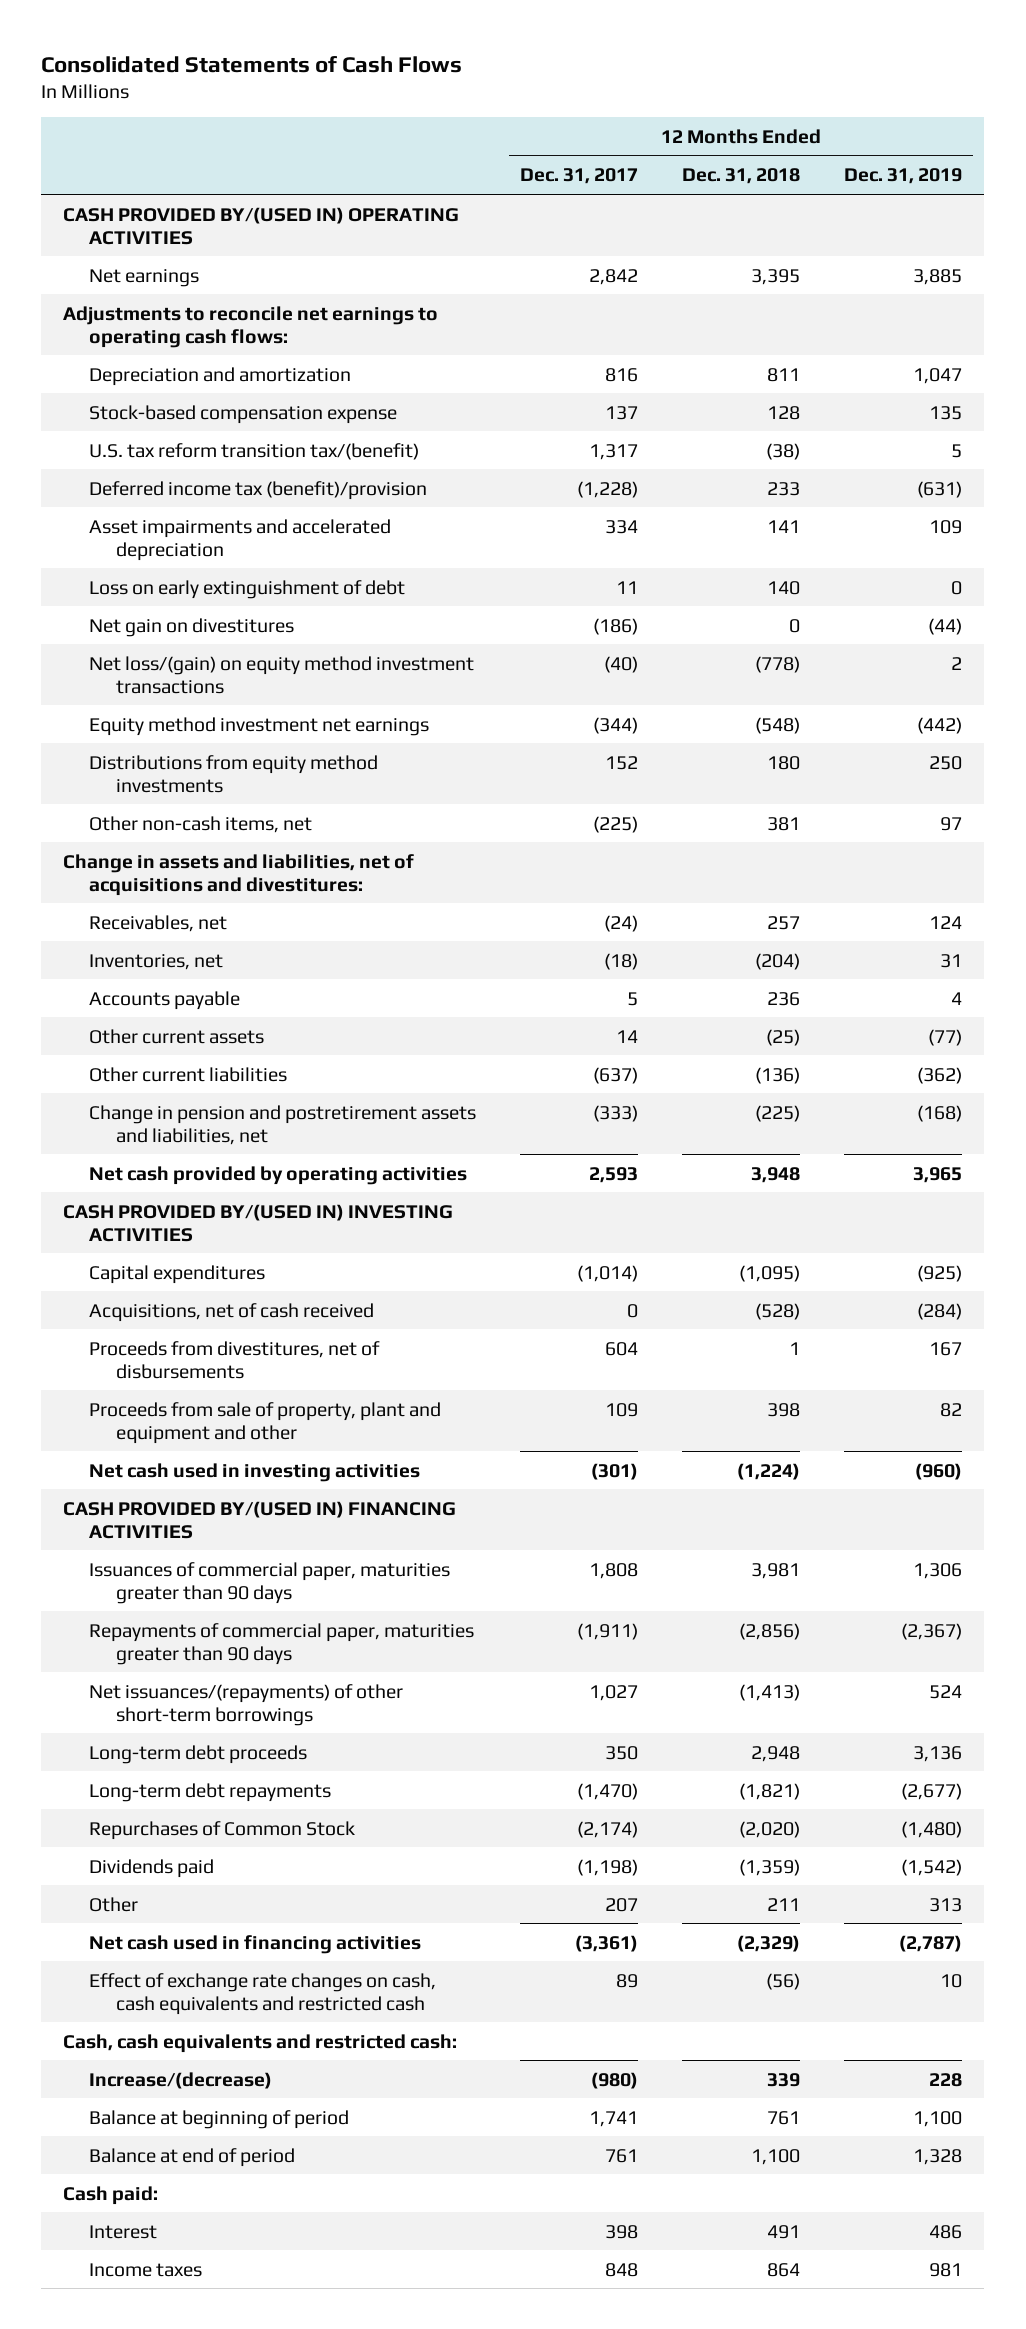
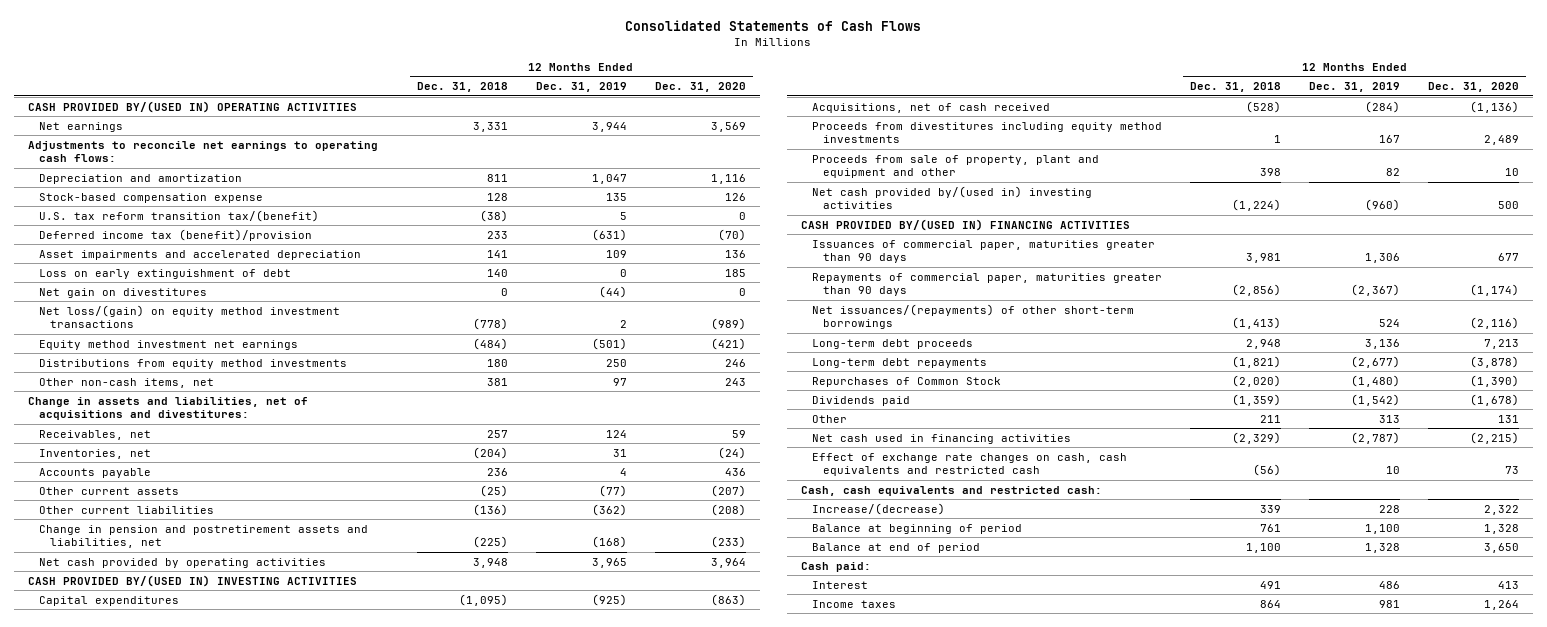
[520,168,639,185] Dec. 31, 2017 -> none
none -> [654,82,746,93] Dec. 31, 2020
[751,268,801,285] 3,395 -> [472,121,508,132] 3,331
[913,268,963,285] 3,885 -> [591,121,627,132] 3,944
[755,716,801,734] (548) -> [472,337,508,350] (484)
[917,716,963,734] (442) -> [591,337,627,350] (501)
[89,1340,381,1379] Proceeds from divestitures, net of disbursements -> [812,121,1163,144] Proceeds from divestitures including equity method investments
[89,1462,421,1482] Net cash used in investing activities -> [812,185,1093,210] Net cash provided by/(used in) investing activities

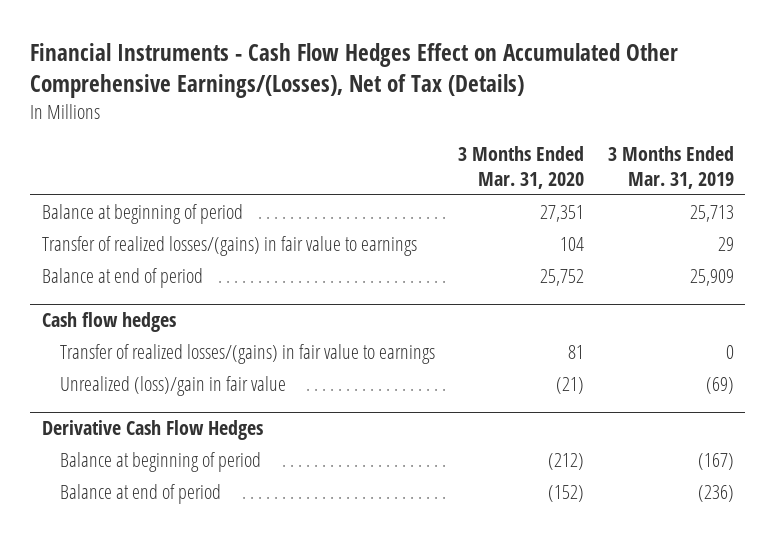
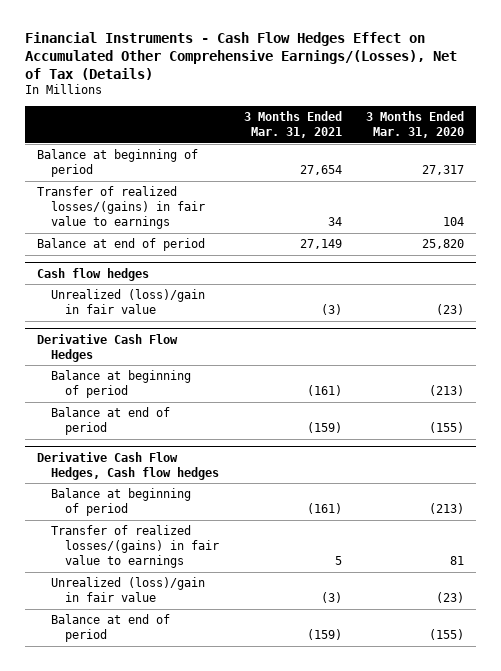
[607,146,734,189] 3 Months Ended Mar. 31, 2019 -> none
none -> [243,110,342,139] 3 Months Ended Mar. 31, 2021
[540,204,585,222] 27,351 -> [422,165,465,176] 27,317
[540,268,585,286] 25,752 -> [422,239,465,250] 25,820
[59,343,435,364] Transfer of realized losses/(gains) in fair value to earnings -> none
[556,376,585,394] (21) -> [436,304,465,316] (23)
[548,452,585,470] (212) -> [429,385,465,397] (213)
[548,484,585,502] (152) -> [429,422,465,434] (155)
none -> [36,451,219,480] Derivative Cash Flow Hedges, Cash flow hedges
none -> [50,488,191,517] Balance at beginning of period
none -> [50,525,219,569] Transfer of realized losses/(gains) in fair value to earnings
none -> [50,577,205,603] Unrealized (loss)/gain in fair value
none -> [50,614,170,643] Balance at end of period

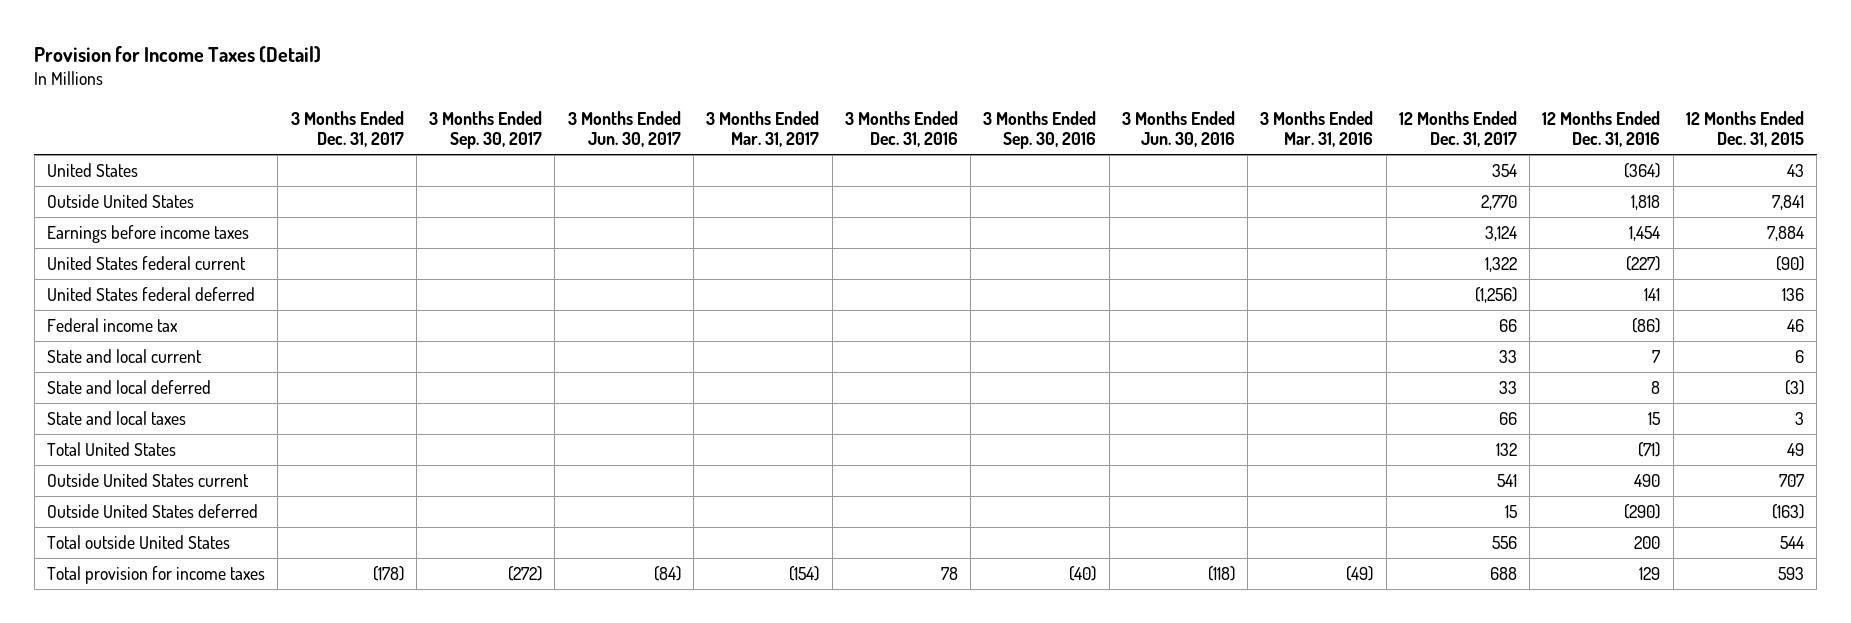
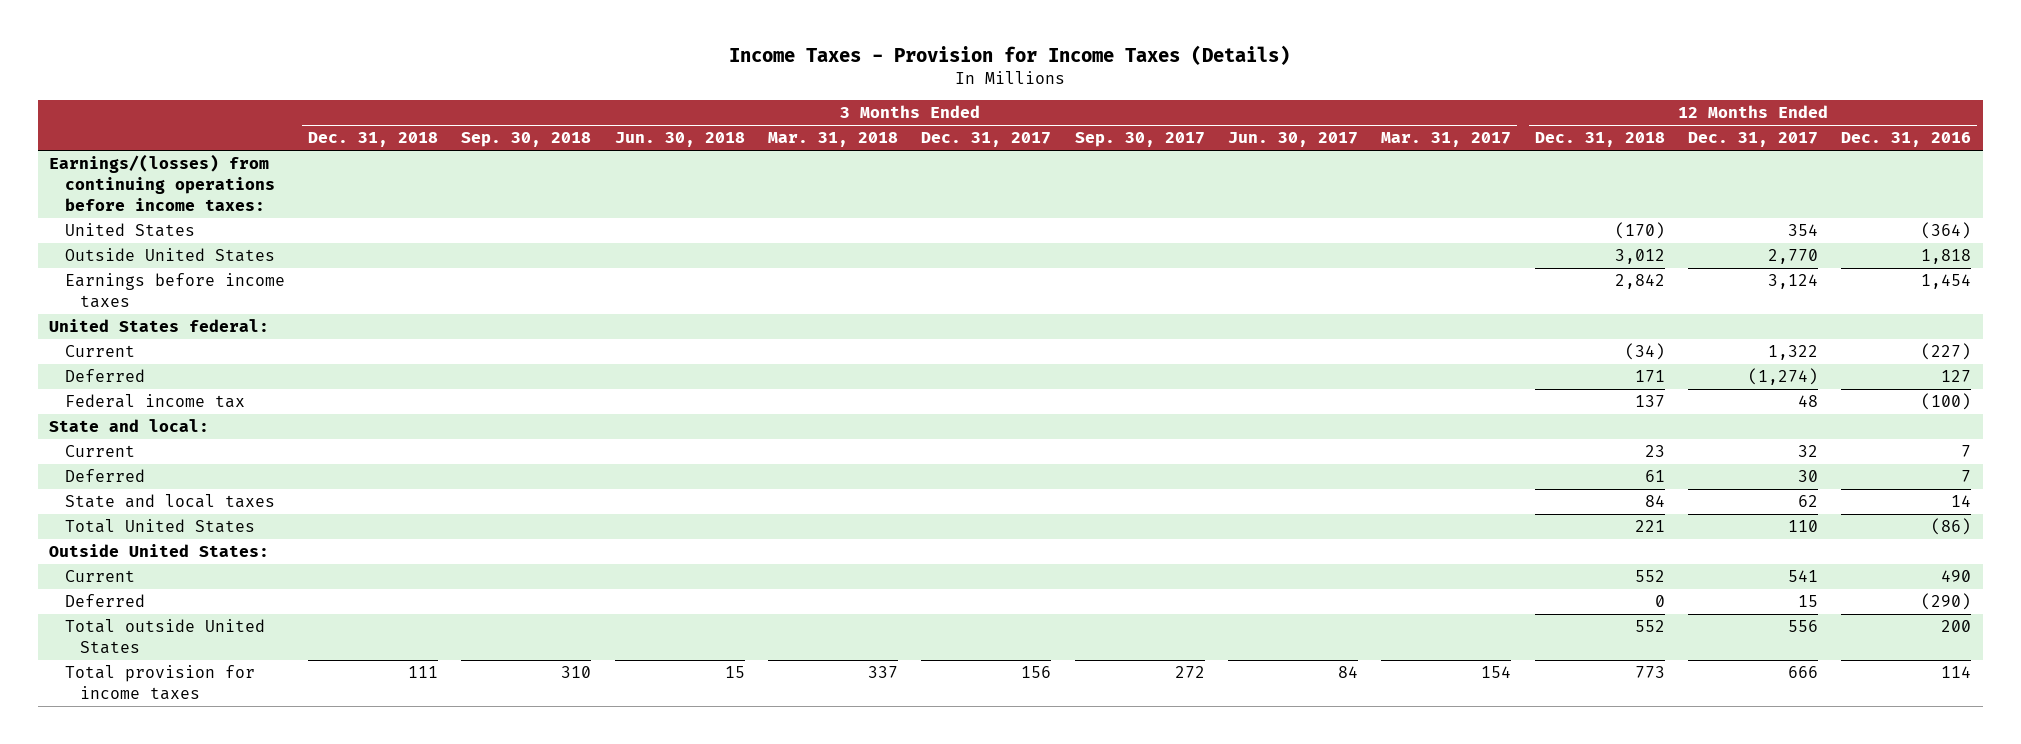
[34,45,322,63] Provision for Income Taxes (Detail) -> [729,45,1291,66] Income Taxes - Provision for Income Taxes (Details)
[844,110,958,148] 3 Months Ended Dec. 31, 2016 -> none
[983,110,1097,150] 3 Months Ended Sep. 30, 2016 -> none
[1121,110,1235,148] 3 Months Ended Jun. 30, 2016 -> none
[1260,110,1374,148] 3 Months Ended Mar. 31, 2016 -> none
[1685,110,1804,148] 12 Months Ended Dec. 31, 2015 -> none
none -> [308,132,439,148] Dec. 31, 2018
none -> [461,132,592,148] Sep. 30, 2018
none -> [614,132,745,148] Jun. 30, 2018
none -> [767,132,898,148] Mar. 31, 2018
none -> [1534,132,1665,148] Dec. 31, 2018
none -> [49,154,275,211] Earnings/(losses) from continuing operations before income taxes:
none -> [49,319,270,333] United States federal:
[47,255,247,270] United States federal current -> [64,345,135,358] Current
[47,286,256,301] United States federal deferred -> [64,369,145,383] Deferred
[1474,286,1517,303] (1,256) -> [1747,368,1818,386] (1,274)
[1644,287,1661,301] 141 -> [1941,370,1972,383] 127
[1498,318,1517,332] 66 -> [1797,395,1818,408] 48
[1632,317,1661,333] (86) -> [1921,393,1972,411] (100)
none -> [49,419,210,433] State and local:
[47,348,203,363] State and local current -> [64,445,135,458] Current
[1498,349,1517,363] 33 -> [1797,445,1818,458] 32
[47,379,212,394] State and local deferred -> [64,469,145,483] Deferred
[1498,380,1517,394] 33 -> [1797,470,1818,483] 30
[1651,380,1661,394] 8 -> [1961,470,1972,483] 7
[1498,411,1517,425] 66 -> [1797,495,1818,508] 62
[1648,411,1661,425] 15 -> [1951,495,1972,508] 14
[1495,442,1517,456] 132 -> [1787,520,1818,533] 110
[1638,441,1661,457] (71) -> [1931,518,1972,536] (86)
none -> [49,544,270,558] Outside United States:
[47,472,250,487] Outside United States current -> [64,570,135,583] Current
[47,503,259,518] Outside United States deferred -> [64,594,145,608] Deferred
[372,565,404,581] (178) -> [1021,666,1052,679] 156
[508,565,543,581] (272) -> [1174,666,1205,679] 272
[653,565,681,581] (84) -> [1337,666,1358,679] 84
[789,565,820,581] (154) -> [1481,666,1512,679] 154
[1489,566,1517,580] 688 -> [1787,666,1818,679] 666
[1639,566,1661,580] 129 -> [1941,666,1972,679] 114

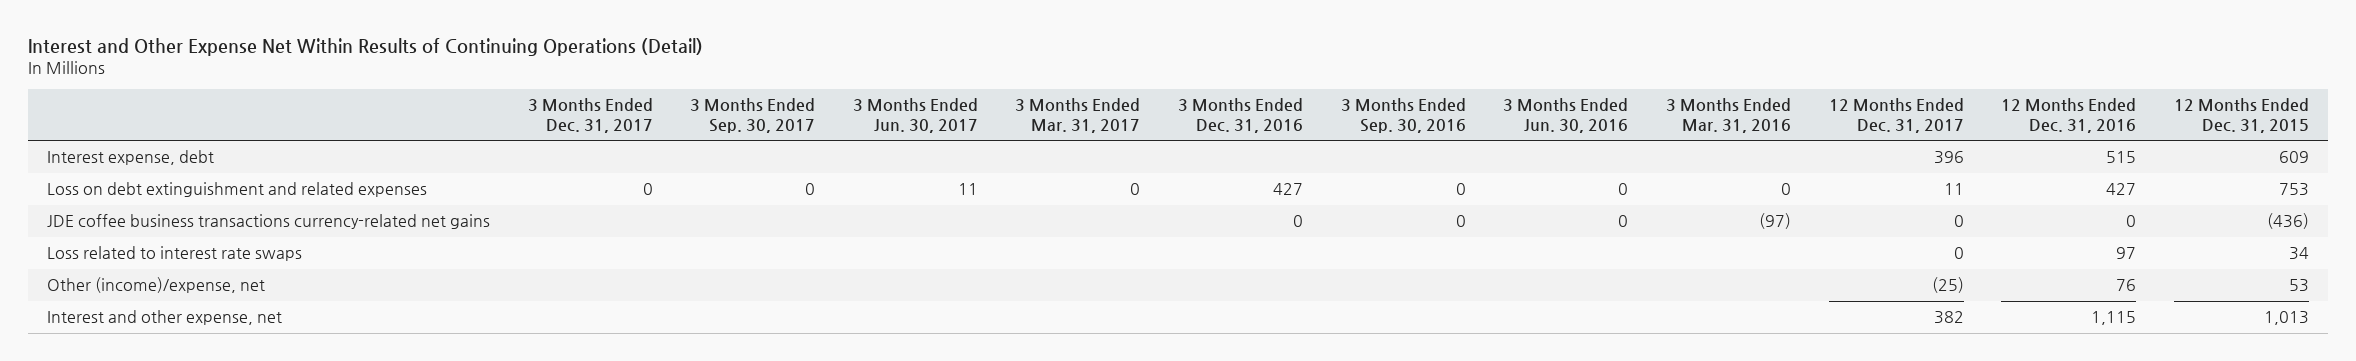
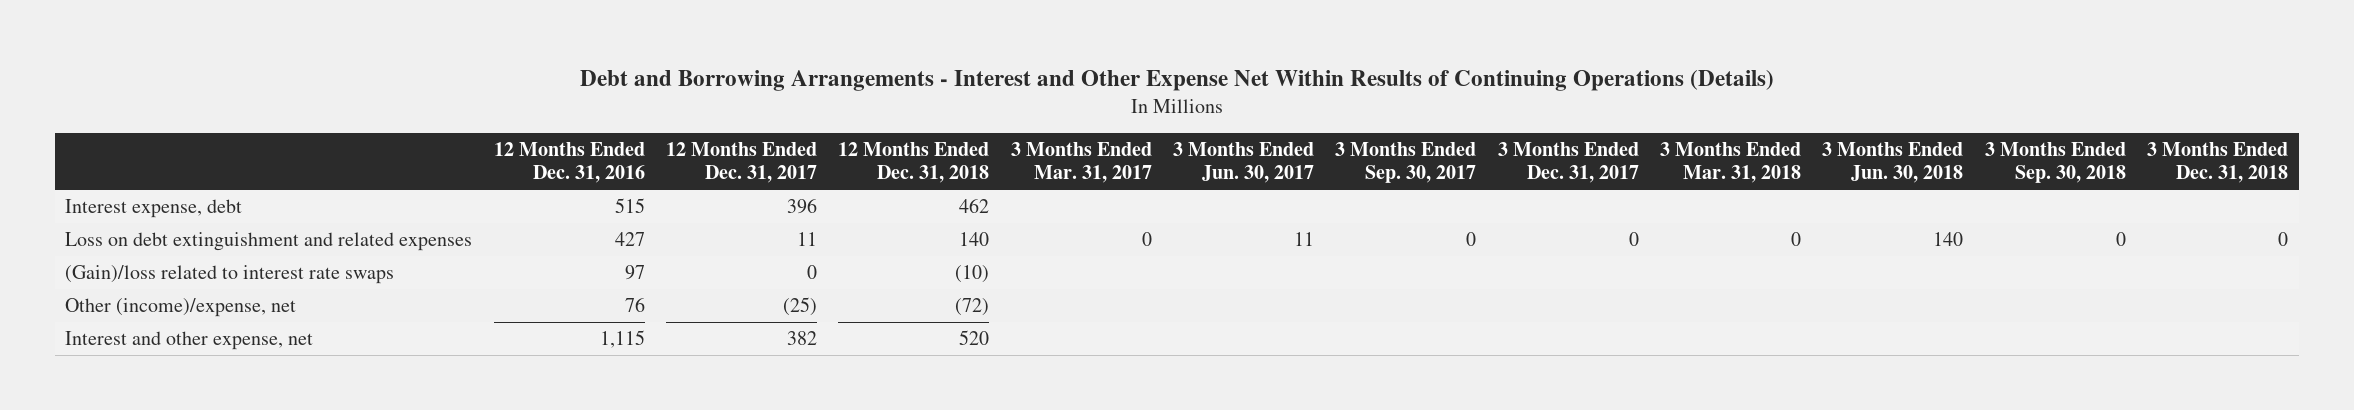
[28,38,704,57] Interest and Other Expense Net Within Results of Continuing Operations (Detail) -> [579,69,1774,91] Debt and Borrowing Arrangements - Interest and Other Expense Net Within Results of Continuing Operations (Details)
[1178,98,1304,134] 3 Months Ended Dec. 31, 2016 -> none
[1340,98,1466,134] 3 Months Ended Sep. 30, 2016 -> none
[1503,98,1629,134] 3 Months Ended Jun. 30, 2016 -> none
[1665,98,1791,134] 3 Months Ended Mar. 31, 2016 -> none
[2173,98,2309,134] 12 Months Ended Dec. 31, 2015 -> none
none -> [838,141,990,184] 12 Months Ended Dec. 31, 2018
none -> [1660,141,1802,184] 3 Months Ended Mar. 31, 2018
none -> [1822,141,1964,184] 3 Months Ended Jun. 30, 2018
none -> [1984,141,2126,184] 3 Months Ended Sep. 30, 2018
none -> [2147,141,2289,184] 3 Months Ended Dec. 31, 2018
[47,214,491,230] JDE coffee business transactions currency-related net gains -> none
[47,246,303,262] Loss related to interest rate swaps -> [65,265,395,285] (Gain)/loss related to interest rate swaps

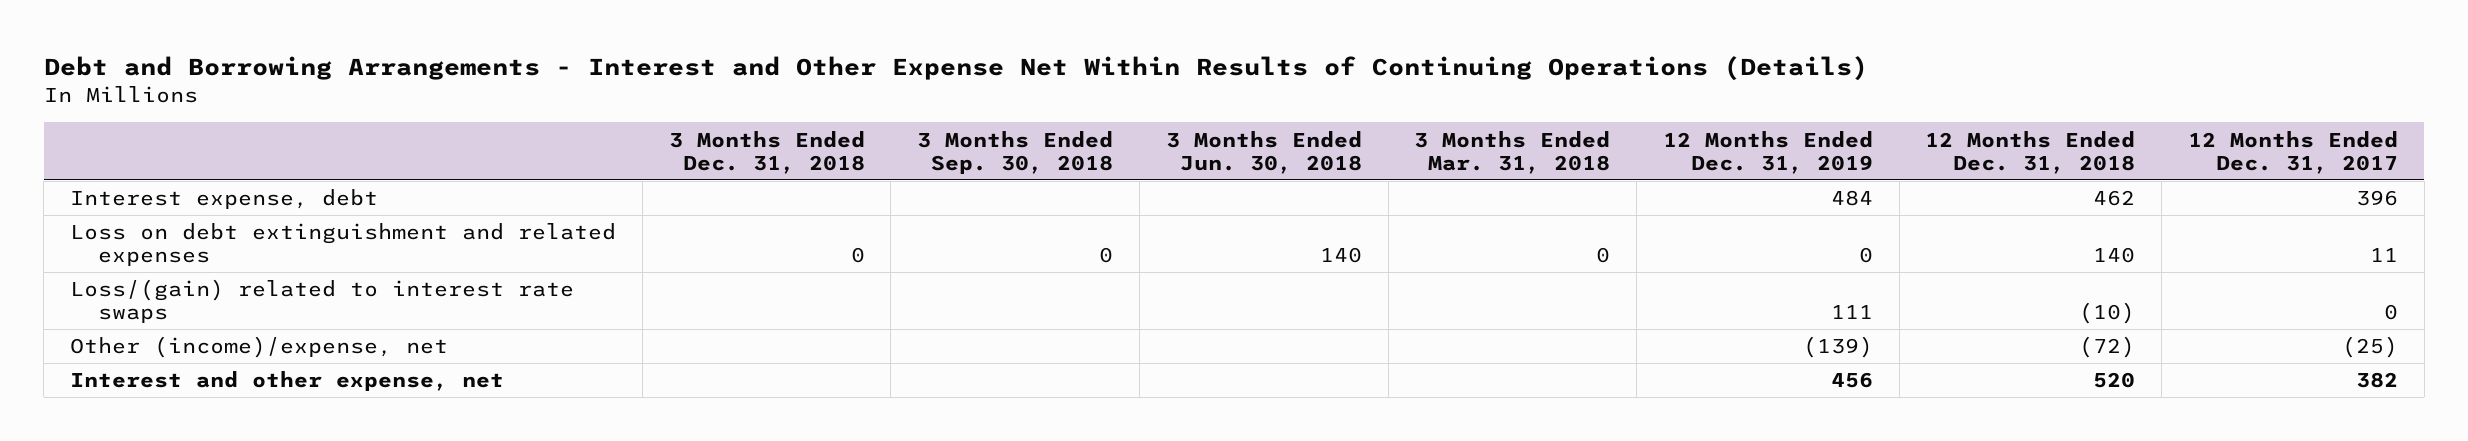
[493,141,645,184] 12 Months Ended Dec. 31, 2016 -> none
[1010,141,1152,184] 3 Months Ended Mar. 31, 2017 -> none
[1173,141,1315,184] 3 Months Ended Jun. 30, 2017 -> none
[1335,141,1477,184] 3 Months Ended Sep. 30, 2017 -> none
[1497,141,1639,184] 3 Months Ended Dec. 31, 2017 -> none
none -> [1662,130,1873,174] 12 Months Ended Dec. 31, 2019
[65,265,395,285] (Gain)/loss related to interest rate swaps -> [70,279,575,324] Loss/(gain) related to interest rate swaps

